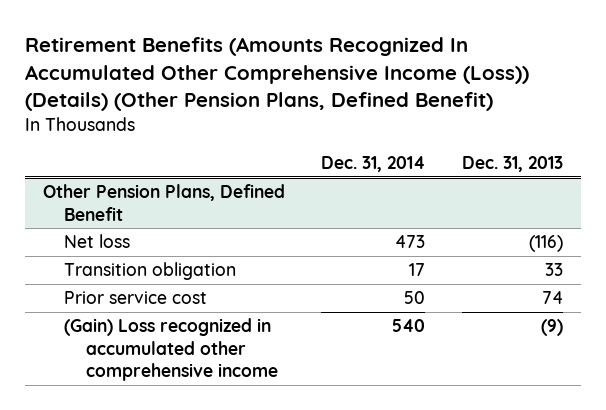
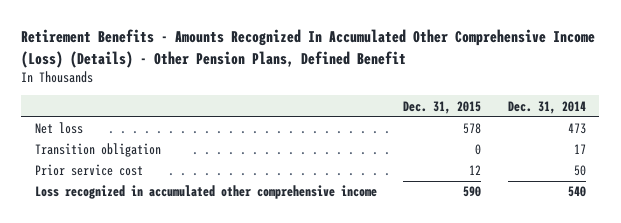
[25,37,530,112] Retirement Benefits (Amounts Recognized In Accumulated Other Comprehensive Income (Loss)) (Details) (Other Pension Plans, Defined Benefit) -> [21,29,596,68] Retirement Benefits - Amounts Recognized In Accumulated Other Comprehensive Income (Loss) (Details) - Other Pension Plans, Defined Benefit
[461,156,563,173] Dec. 31, 2013 -> none
none -> [403,100,482,114] Dec. 31, 2015
[43,184,286,221] Other Pension Plans, Defined Benefit -> none
[64,318,278,381] (Gain) Loss recognized in accumulated other comprehensive income -> [34,185,377,200] Loss recognized in accumulated other comprehensive income

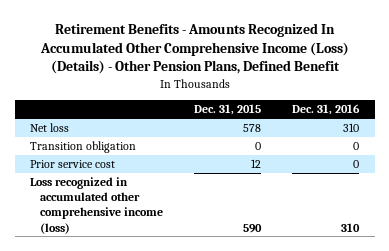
[507,100,586,114] Dec. 31, 2014 -> none
none -> [292,104,361,116] Dec. 31, 2016
[34,185,377,200] Loss recognized in accumulated other comprehensive income -> [30,177,164,234] Loss recognized in accumulated other comprehensive income (loss)

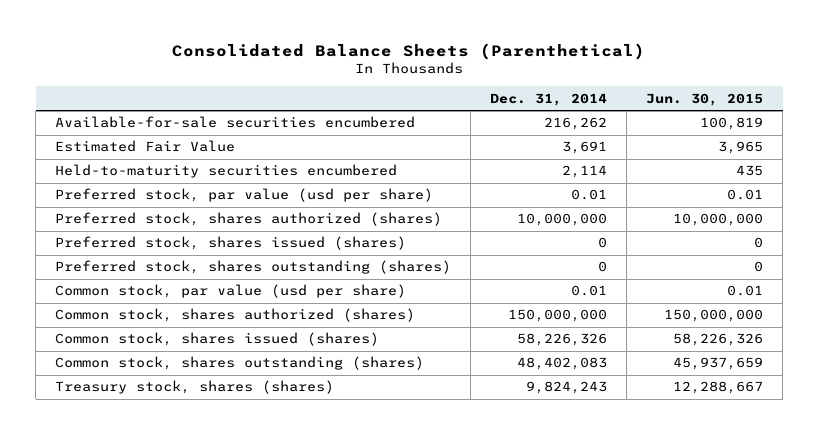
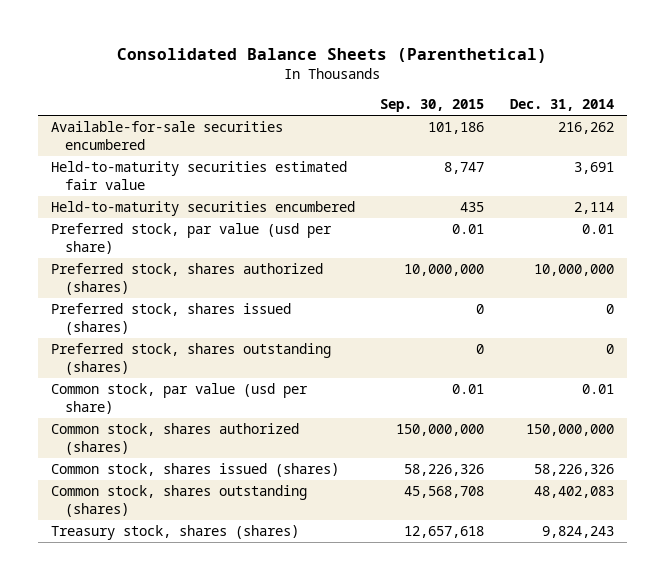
[646,92,764,106] Jun. 30, 2015 -> none
none -> [380,99,485,113] Sep. 30, 2015
[55,140,236,153] Estimated Fair Value -> [50,161,347,190] Held-to-maturity securities estimated fair value

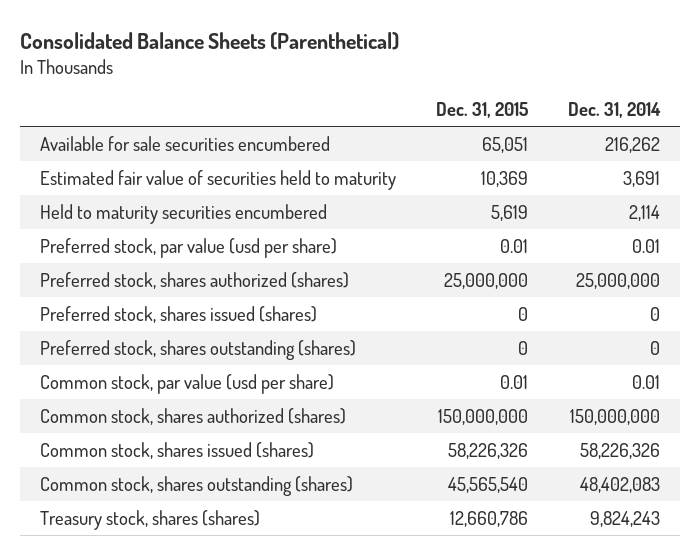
[380,99,485,113] Sep. 30, 2015 -> none
none -> [435,102,528,119] Dec. 31, 2015
[50,121,283,150] Available-for-sale securities encumbered -> [39,135,330,151] Available for sale securities encumbered
[50,161,347,190] Held-to-maturity securities estimated fair value -> [39,169,396,190] Estimated fair value of securities held to maturity
[50,201,355,217] Held-to-maturity securities encumbered -> [39,203,327,224] Held to maturity securities encumbered
[534,264,615,277] 10,000,000 -> [575,272,660,289] 25,000,000

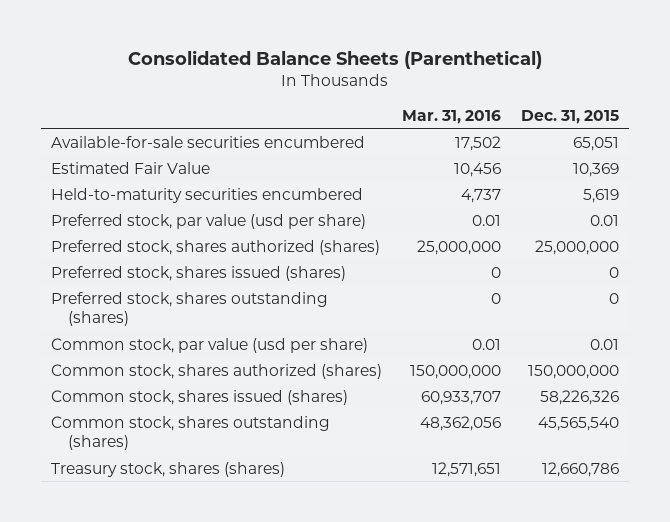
[567,102,661,119] Dec. 31, 2014 -> none
none -> [401,109,501,124] Mar. 31, 2016
[39,135,330,151] Available for sale securities encumbered -> [50,135,365,148] Available-for-sale securities encumbered
[39,169,396,190] Estimated fair value of securities held to maturity -> [50,161,210,174] Estimated Fair Value
[39,203,327,224] Held to maturity securities encumbered -> [50,187,363,203] Held-to-maturity securities encumbered

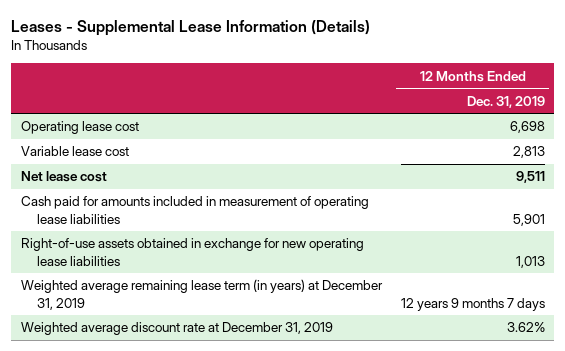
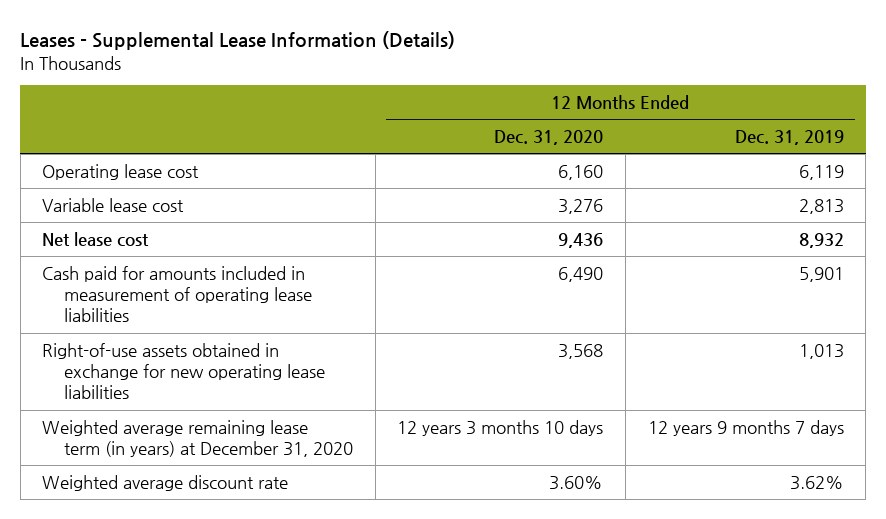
none -> [494,130,604,146] Dec. 31, 2020
[509,121,545,134] 6,698 -> [798,164,844,180] 6,119
[515,171,545,184] 9,511 -> [798,232,844,248] 8,932
[20,279,383,310] Weighted average remaining lease term (in years) at December 31, 2019 -> [42,419,354,458] Weighted average remaining lease term (in years) at December 31, 2020
[20,322,333,336] Weighted average discount rate at December 31, 2019 -> [42,474,289,491] Weighted average discount rate

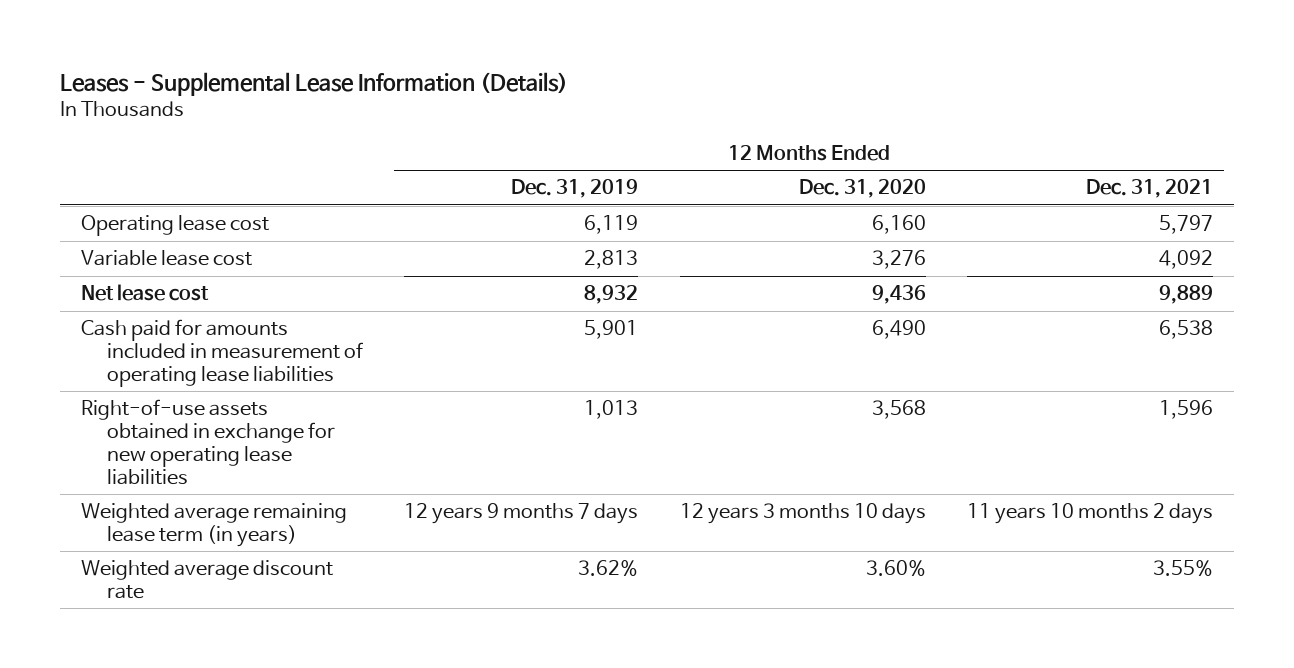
none -> [1086,179,1214,199] Dec. 31, 2021
[42,419,354,458] Weighted average remaining lease term (in years) at December 31, 2020 -> [80,503,347,548] Weighted average remaining lease term (in years)

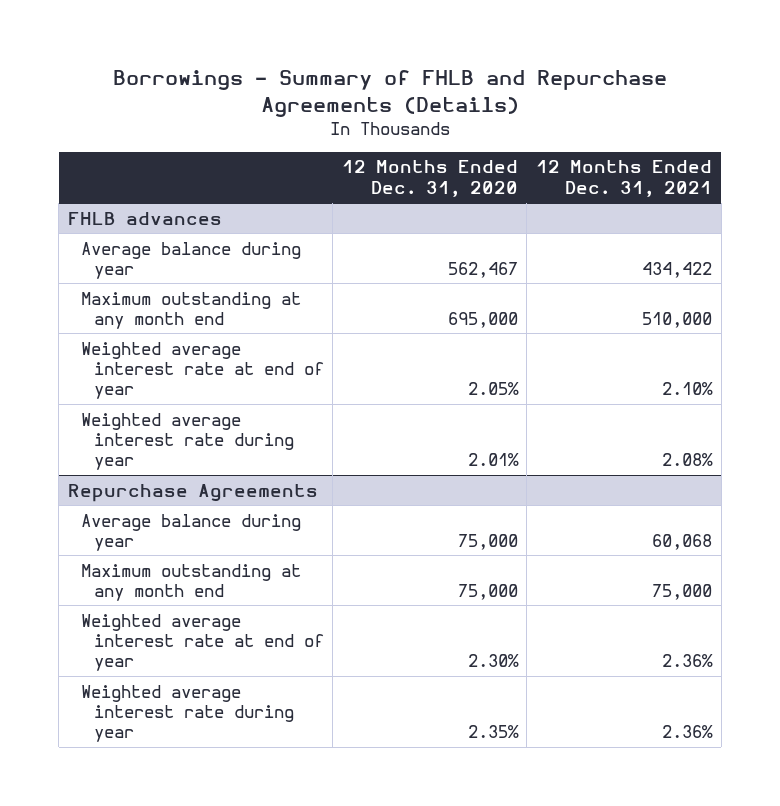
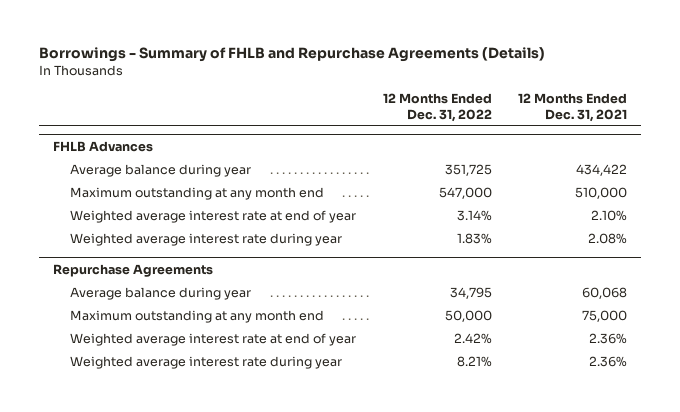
[341,160,518,197] 12 Months Ended Dec. 31, 2020 -> none
none -> [382,93,492,122] 12 Months Ended Dec. 31, 2022
[68,211,223,225] FHLB advances -> [52,140,153,152] FHLB Advances

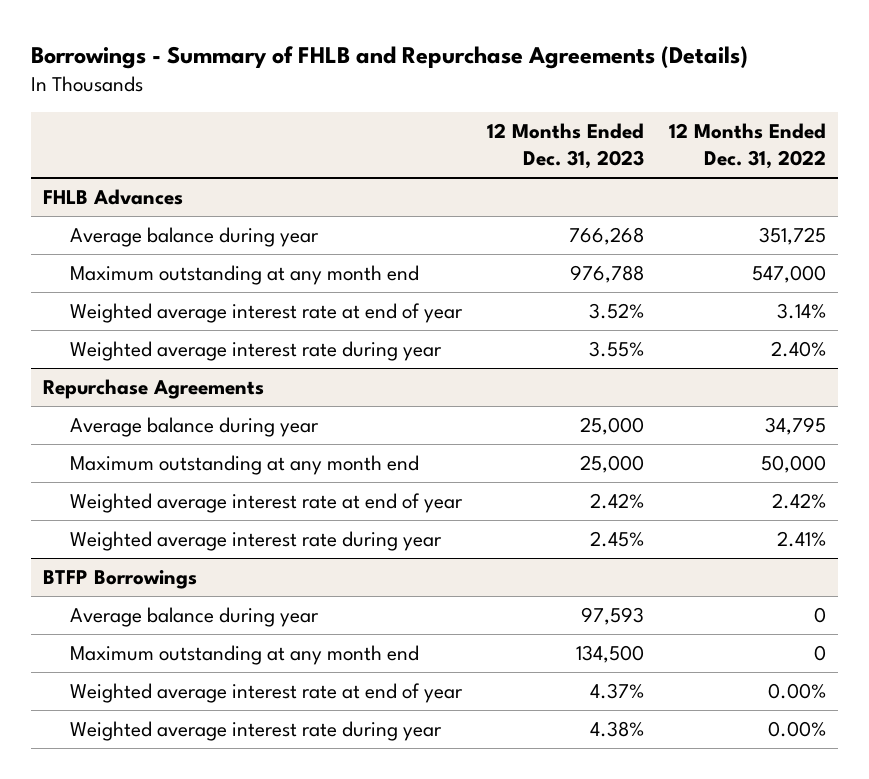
[518,93,628,122] 12 Months Ended Dec. 31, 2021 -> none
none -> [486,122,644,169] 12 Months Ended Dec. 31, 2023
[456,233,492,245] 1.83% -> [770,341,826,358] 2.40%
[456,356,492,368] 8.21% -> [776,531,826,548] 2.41%
none -> [42,570,197,590] BTFP Borrowings
none -> [69,607,319,628] Average balance during year
none -> [69,645,419,666] Maximum outstanding at any month end
none -> [69,683,463,704] Weighted average interest rate at end of year
none -> [69,721,442,742] Weighted average interest rate during year

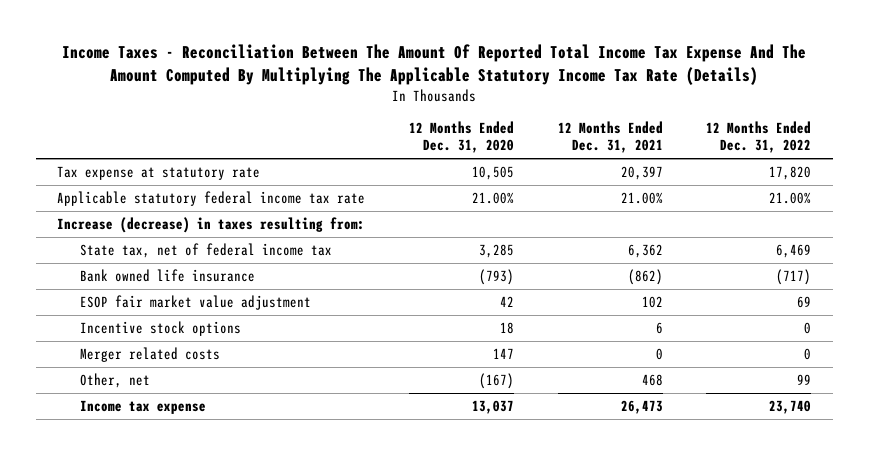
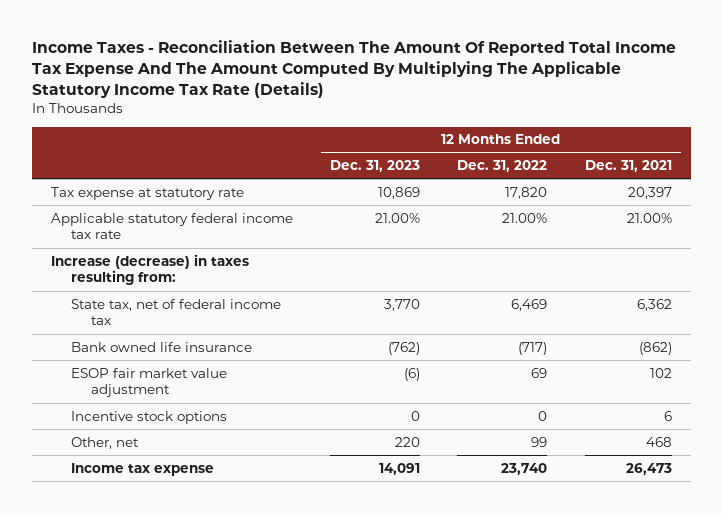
[409,121,515,154] 12 Months Ended Dec. 31, 2020 -> none
none -> [330,160,421,173] Dec. 31, 2023
[79,347,220,363] Merger related costs -> none

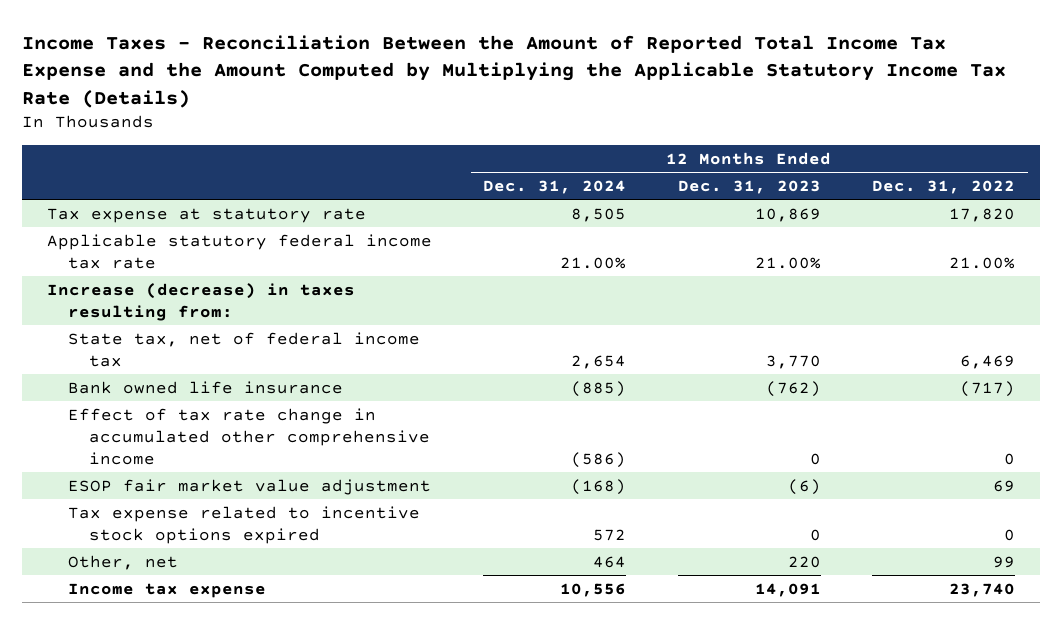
[31,39,676,98] Income Taxes - Reconciliation Between The Amount Of Reported Total Income Tax Expense And The Amount Computed By Multiplying The Applicable Statutory Income Tax Rate (Details) -> [21,34,1006,108] Income Taxes - Reconciliation Between the Amount of Reported Total Income Tax Expense and the Amount Computed by Multiplying the Applicable Statutory Income Tax Rate (Details)
[584,160,672,173] Dec. 31, 2021 -> none
none -> [483,179,627,194] Dec. 31, 2024
none -> [68,407,431,465] Effect of tax rate change in accumulated other comprehensive income
[70,410,227,424] Incentive stock options -> [68,505,421,544] Tax expense related to incentive stock options expired

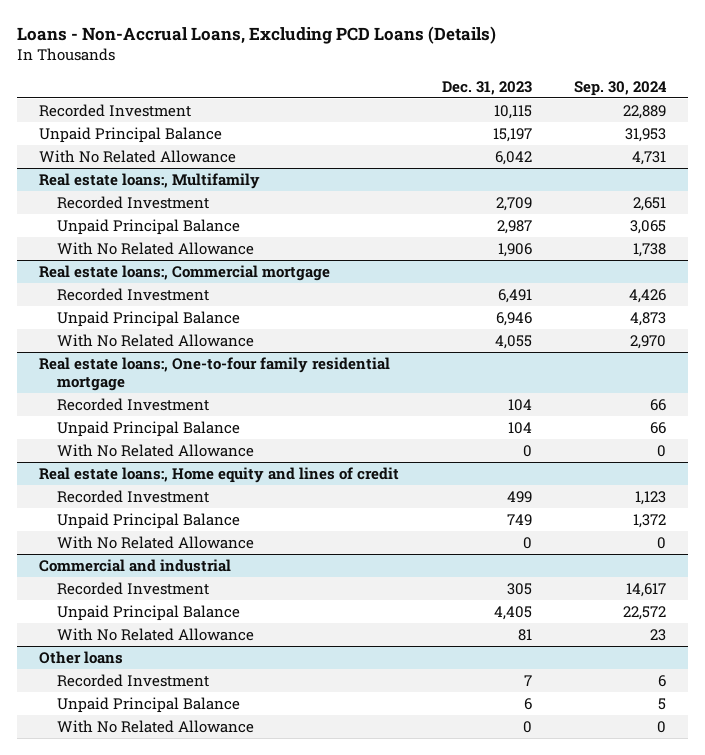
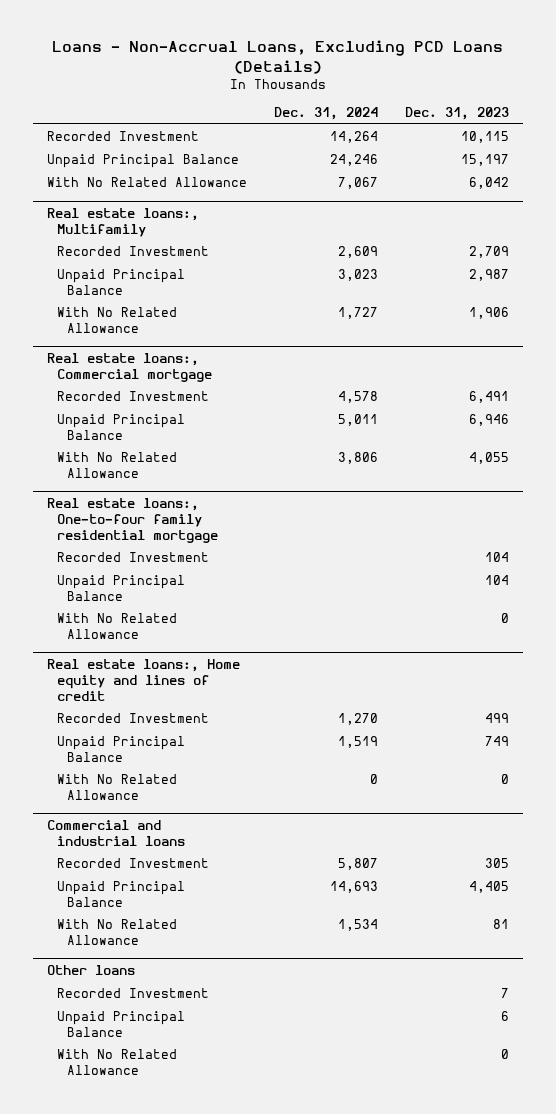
[574,80,668,96] Sep. 30, 2024 -> none
none -> [273,106,378,120] Dec. 31, 2024
[38,558,231,572] Commercial and industrial -> [46,819,186,846] Commercial and industrial loans

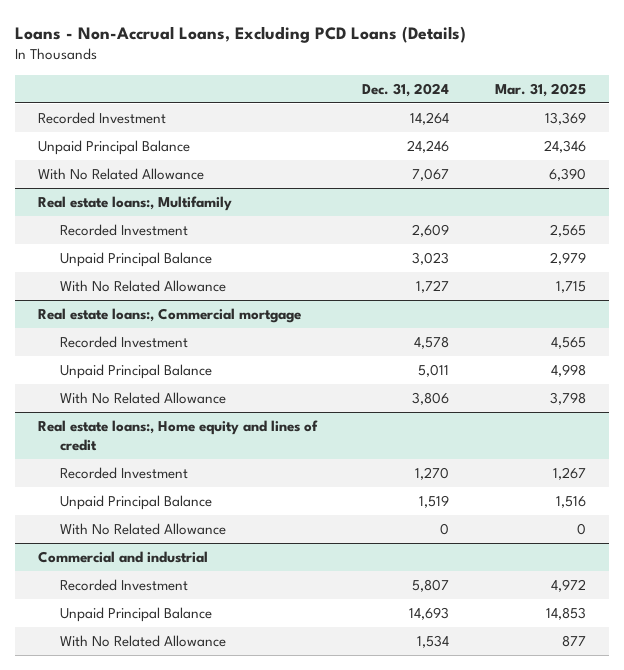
[405,106,510,120] Dec. 31, 2023 -> none
none -> [494,82,586,97] Mar. 31, 2025
[46,497,219,543] Real estate loans:, One-to-four family residential mortgage -> none
[57,552,210,563] Recorded Investment -> none
[57,575,186,601] Unpaid Principal Balance -> none
[57,613,178,639] With No Related Allowance -> none
[46,819,186,846] Commercial and industrial loans -> [37,551,208,564] Commercial and industrial
[46,964,135,975] Other loans -> none
[57,988,210,999] Recorded Investment -> none
[57,1011,186,1037] Unpaid Principal Balance -> none
[57,1049,178,1075] With No Related Allowance -> none

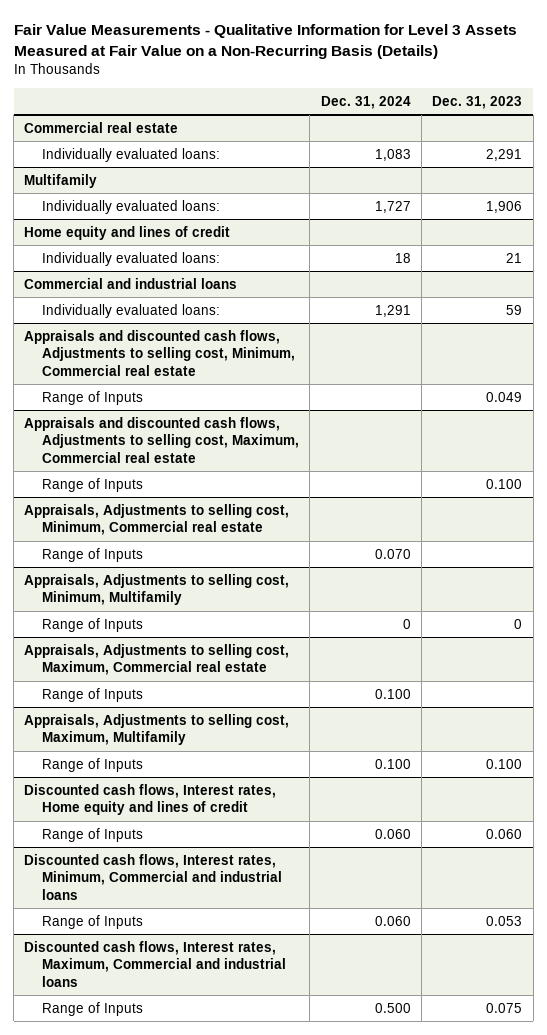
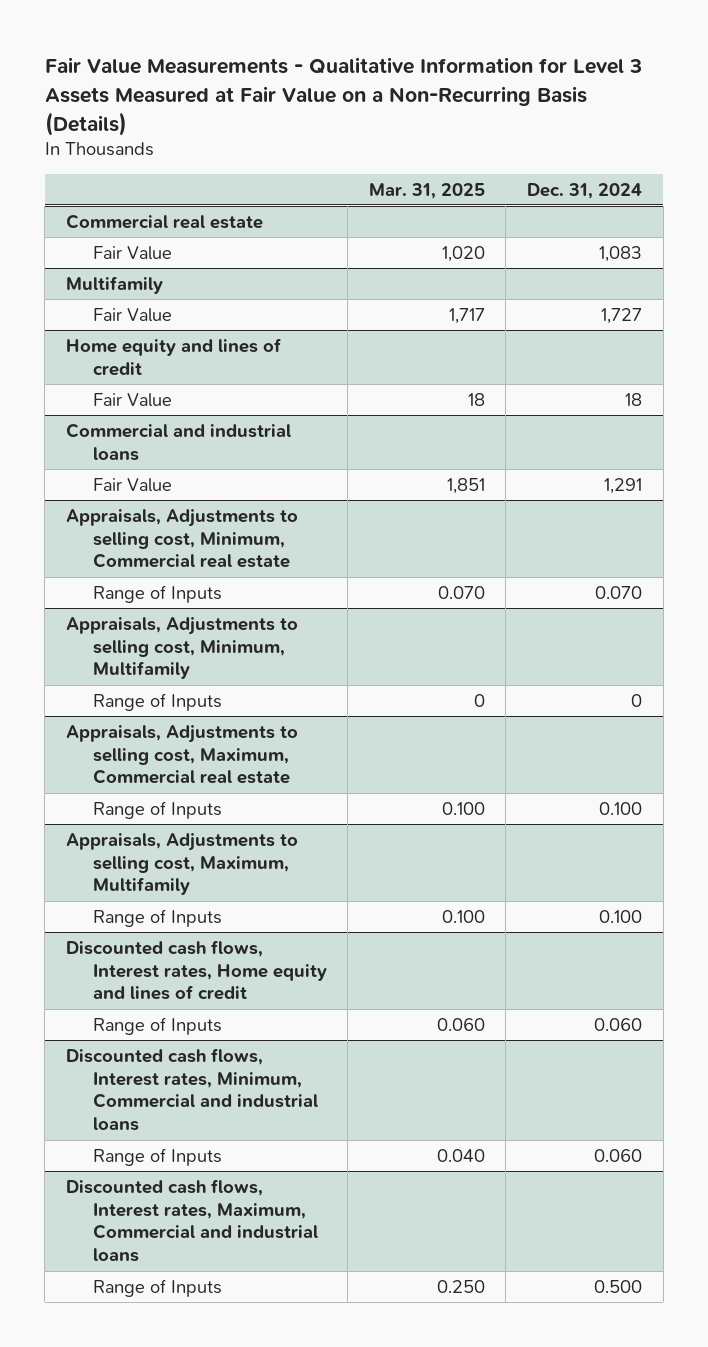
[432,95,523,109] Dec. 31, 2023 -> none
none -> [368,182,485,199] Mar. 31, 2025
[42,147,221,162] Individually evaluated loans: -> [92,245,172,260] Fair Value
[42,199,221,214] Individually evaluated loans: -> [92,307,172,322] Fair Value
[42,251,221,266] Individually evaluated loans: -> [92,392,172,407] Fair Value
[24,329,296,376] Appraisals and discounted cash flows, Adjustments to selling cost, Minimum, Commercial real estate -> none
[42,390,144,405] Range of Inputs -> none
[24,416,300,463] Appraisals and discounted cash flows, Adjustments to selling cost, Maximum, Commercial real estate -> none
[42,477,144,492] Range of Inputs -> none
[42,303,221,318] Individually evaluated loans: -> [92,477,172,492] Fair Value

